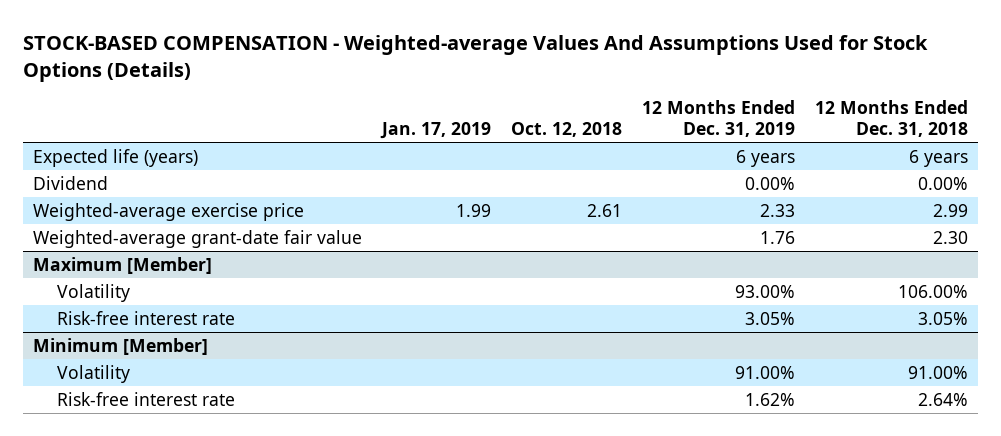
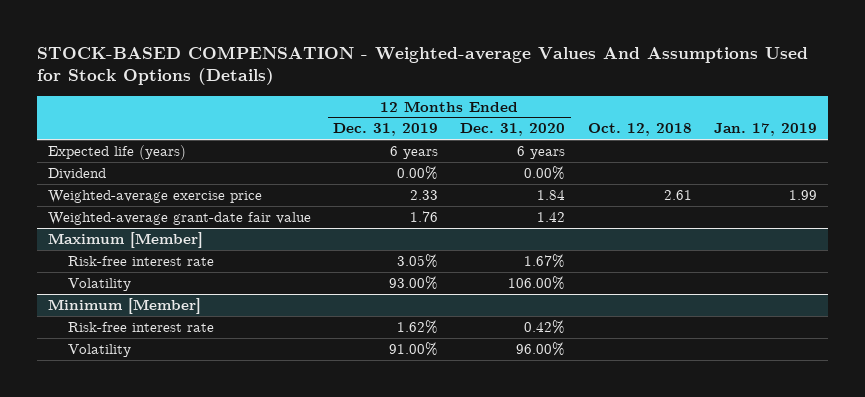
[815,99,969,137] 12 Months Ended Dec. 31, 2018 -> none
none -> [460,123,566,137] Dec. 31, 2020
[56,283,130,302] Volatility -> [67,277,131,291] Volatility
[56,364,130,383] Volatility -> [67,343,131,357] Volatility

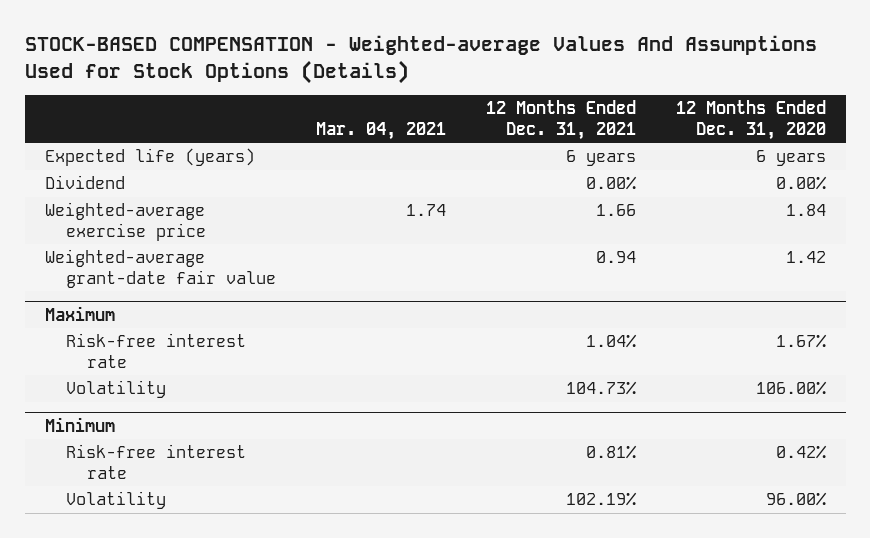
[333,123,439,137] Dec. 31, 2019 -> none
[587,123,692,137] Oct. 12, 2018 -> none
[713,123,817,137] Jan. 17, 2019 -> none
none -> [315,121,446,140] Mar. 04, 2021
none -> [485,100,636,140] 12 Months Ended Dec. 31, 2021
[47,231,203,248] Maximum [Member] -> [44,305,115,321] Maximum
[47,297,201,314] Minimum [Member] -> [44,416,115,432] Minimum

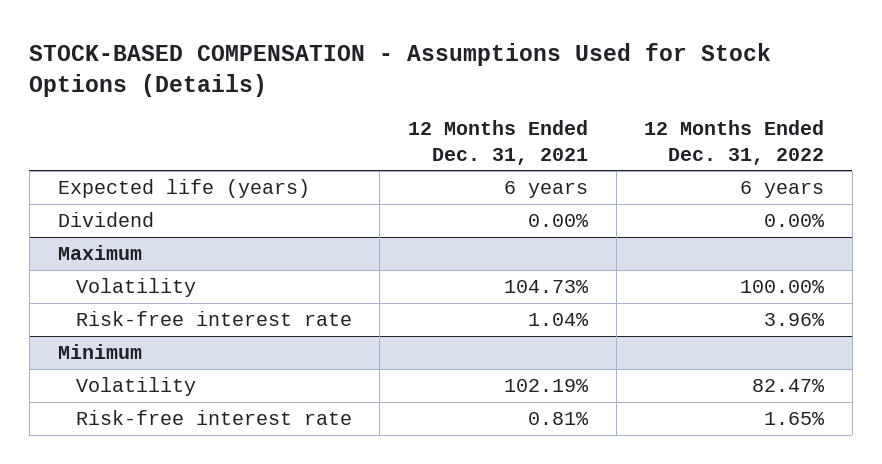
[24,35,817,84] STOCK-BASED COMPENSATION - Weighted-average Values And Assumptions Used for Stock Options (Details) -> [29,42,772,98] STOCK-BASED COMPENSATION - Assumptions Used for Stock Options (Details)
[315,121,446,140] Mar. 04, 2021 -> none
[675,100,826,140] 12 Months Ended Dec. 31, 2020 -> none
none -> [644,120,825,165] 12 Months Ended Dec. 31, 2022
[44,202,207,242] Weighted-average exercise price -> none
[44,249,277,289] Weighted-average grant-date fair value -> none
[66,333,247,369] Risk-free interest rate -> [75,311,352,327] Risk-free interest rate
[66,444,247,480] Risk-free interest rate -> [75,410,352,426] Risk-free interest rate

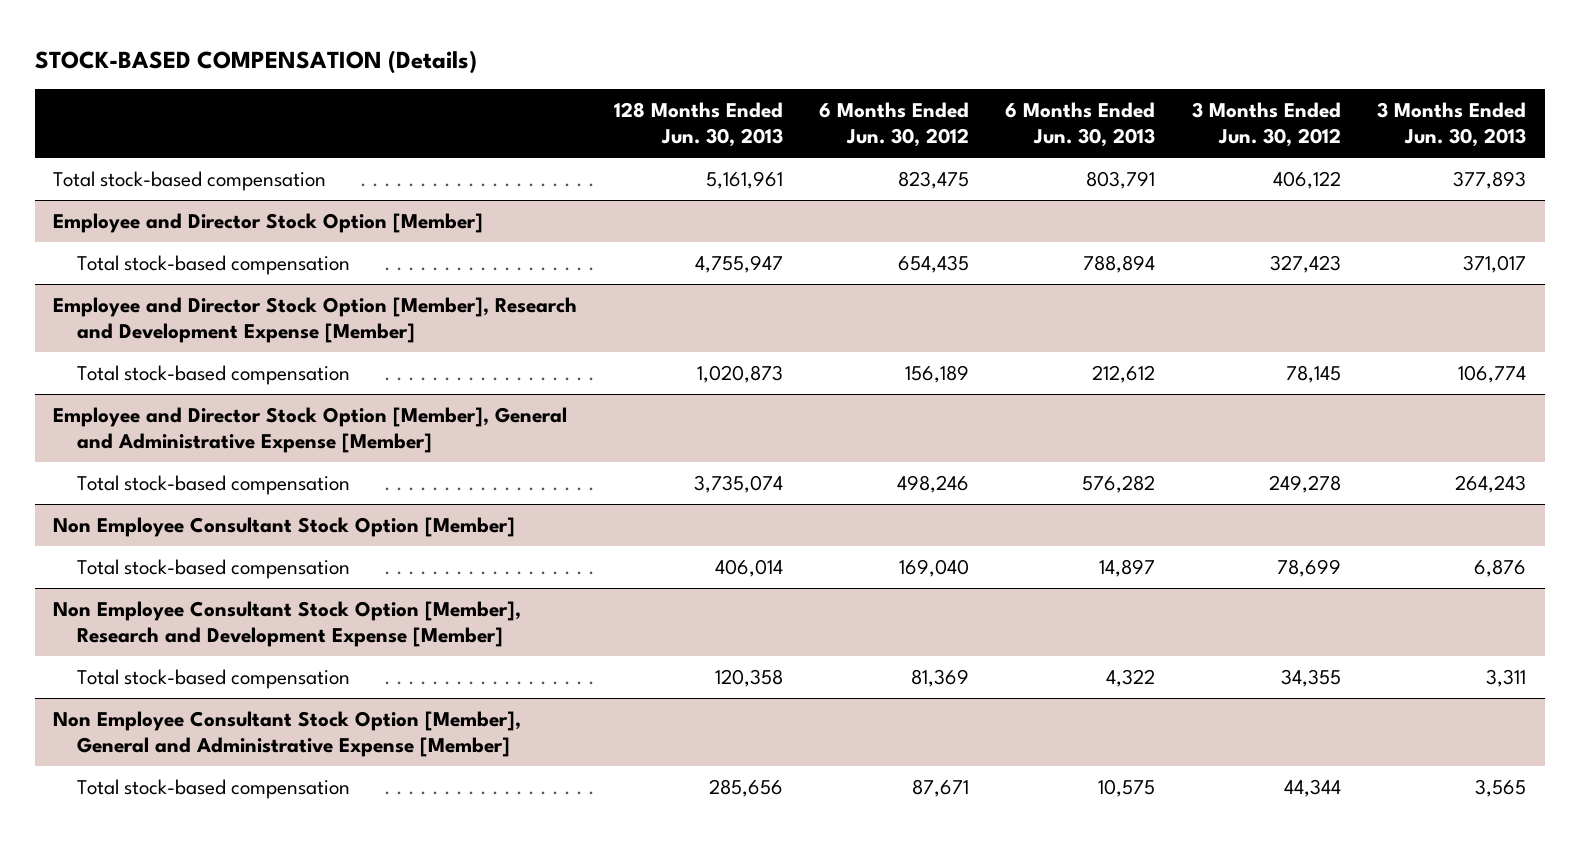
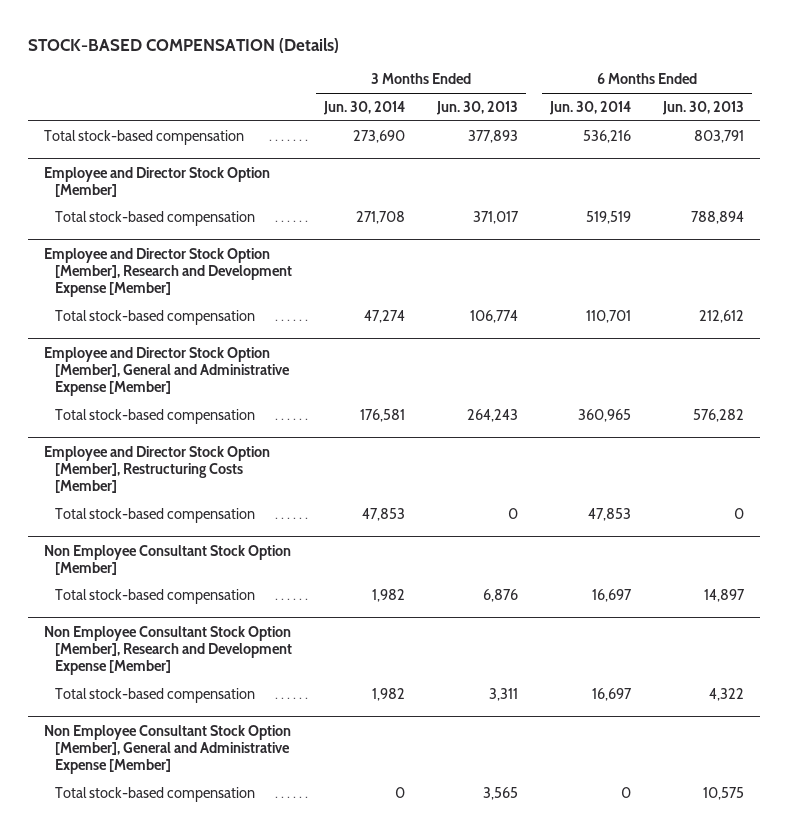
[613,102,783,148] 128 Months Ended Jun. 30, 2013 -> none
[819,102,970,148] 6 Months Ended Jun. 30, 2012 -> none
[1191,102,1341,148] 3 Months Ended Jun. 30, 2012 -> none
none -> [322,101,405,116] Jun. 30, 2014
none -> [548,101,631,116] Jun. 30, 2014
none -> [43,445,270,493] Employee and Director Stock Option [Member], Restructuring Costs [Member]
none -> [54,508,255,524] Total stock-based compensation

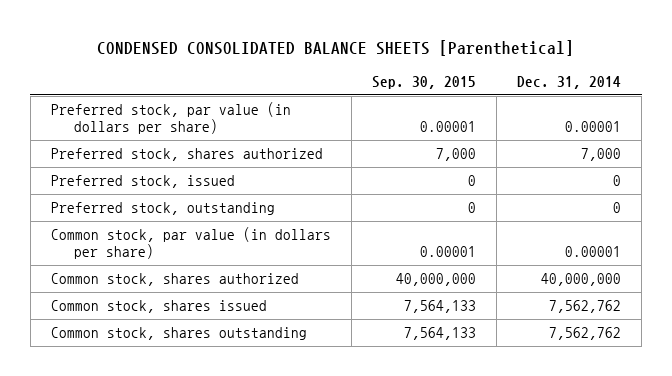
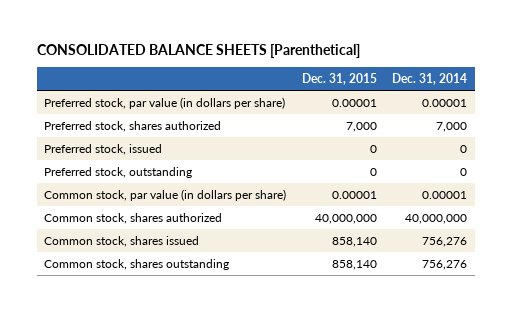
[97,40,575,57] CONDENSED CONSOLIDATED BALANCE SHEETS [Parenthetical] -> [36,44,360,59] CONSOLIDATED BALANCE SHEETS [Parenthetical]
[372,75,477,89] Sep. 30, 2015 -> none
none -> [301,72,377,85] Dec. 31, 2015
[549,300,622,314] 7,562,762 -> [422,236,468,247] 756,276
[549,327,622,341] 7,562,762 -> [422,259,468,270] 756,276

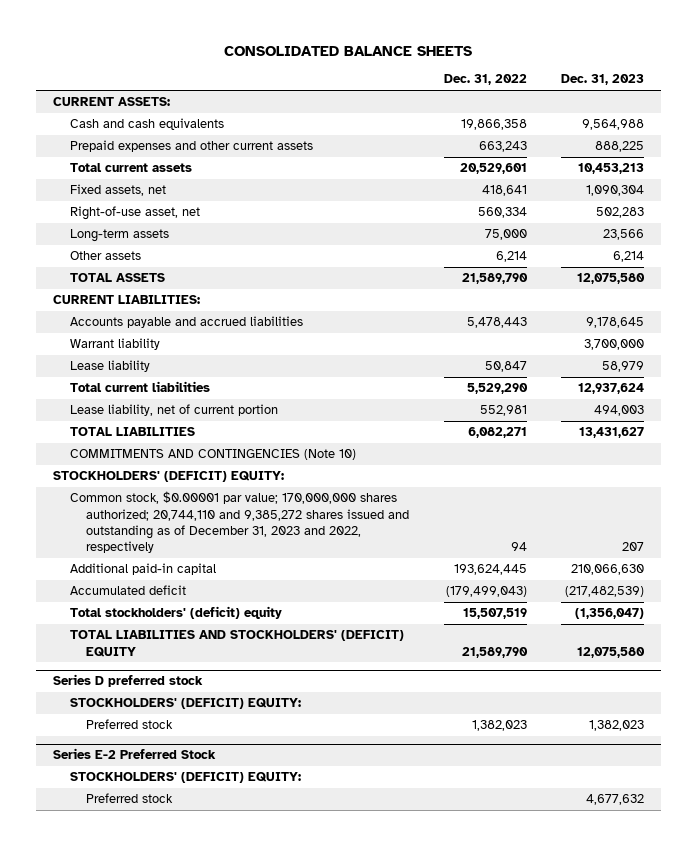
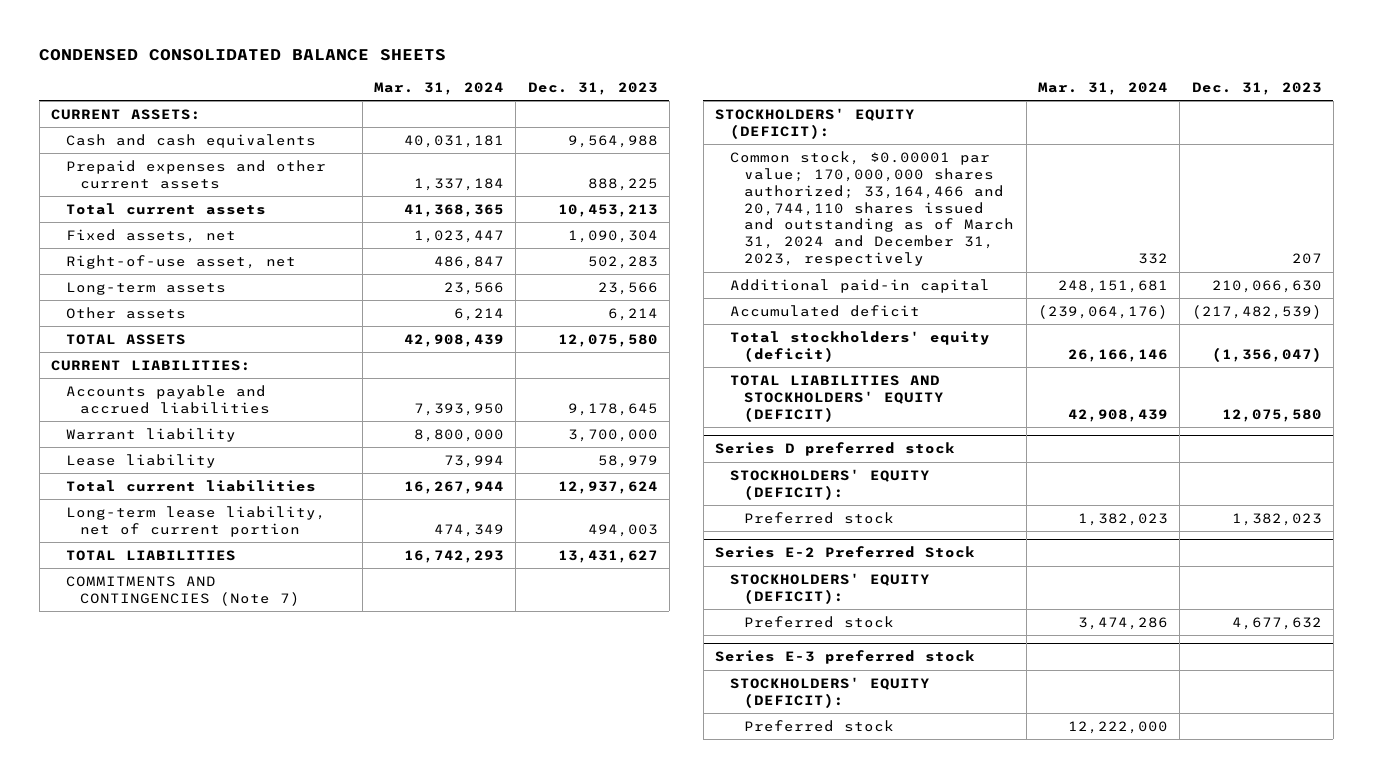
[224,45,473,56] CONSOLIDATED BALANCE SHEETS -> [39,49,447,62] CONDENSED CONSOLIDATED BALANCE SHEETS
[443,74,527,86] Dec. 31, 2022 -> none
none -> [374,81,505,95] Mar. 31, 2024
[69,404,278,417] Lease liability, net of current portion -> [65,505,326,537] Long-term lease liability, net of current portion
[69,449,356,461] COMMITMENTS AND CONTINGENCIES (Note 10) -> [65,575,301,606] COMMITMENTS AND CONTINGENCIES (Note 7)
[52,471,284,483] STOCKHOLDERS' (DEFICIT) EQUITY: -> [714,107,915,139] STOCKHOLDERS' EQUITY (DEFICIT):
[69,491,410,554] Common stock, $0.00001 par value; 170,000,000 shares authorized; 20,744,110 and 9,385,272 shares issued and outstanding as of December 31, 2023 and 2022, respectively -> [729,150,1015,267] Common stock, $0.00001 par value; 170,000,000 shares authorized; 33,164,466 and 20,744,110 shares issued and outstanding as of March 31, 2024 and December 31, 2023, respectively
[69,606,282,620] Total stockholders' (deficit) equity -> [729,330,990,362] Total stockholders' equity (deficit)
[69,630,404,657] TOTAL LIABILITIES AND STOCKHOLDERS' (DEFICIT) EQUITY -> [729,374,945,422] TOTAL LIABILITIES AND STOCKHOLDERS' EQUITY (DEFICIT)
[69,698,301,710] STOCKHOLDERS' (DEFICIT) EQUITY: -> [729,468,930,500] STOCKHOLDERS' EQUITY (DEFICIT):
[69,772,301,784] STOCKHOLDERS' (DEFICIT) EQUITY: -> [729,572,930,604] STOCKHOLDERS' EQUITY (DEFICIT):
none -> [714,650,975,665] Series E-3 preferred stock
none -> [729,676,930,708] STOCKHOLDERS' EQUITY (DEFICIT):
none -> [744,719,895,732] Preferred stock

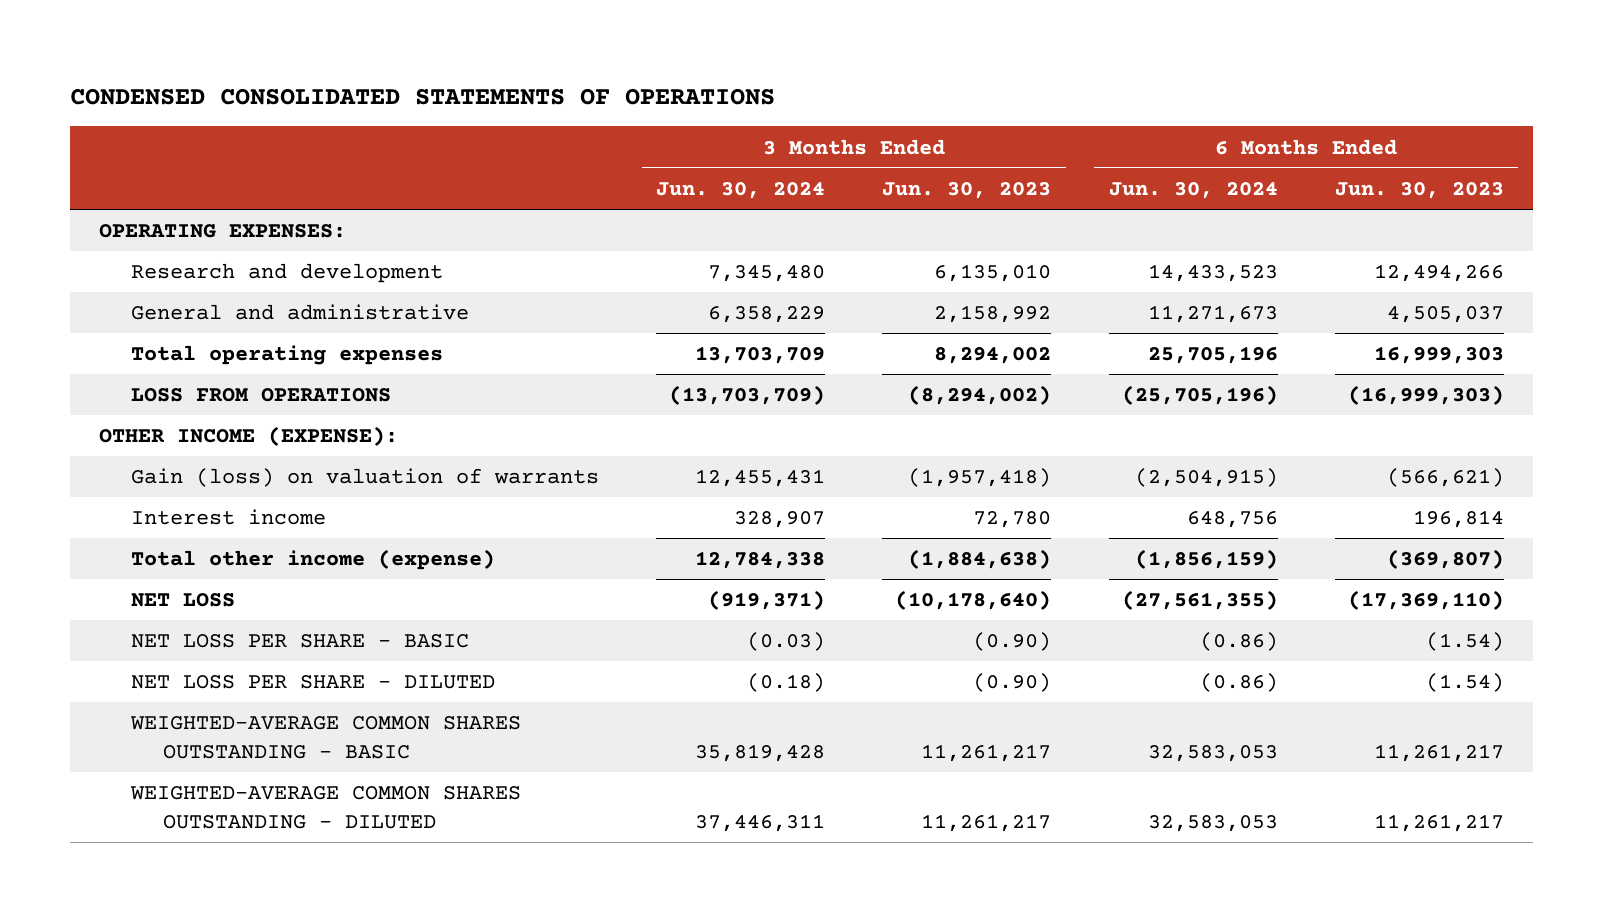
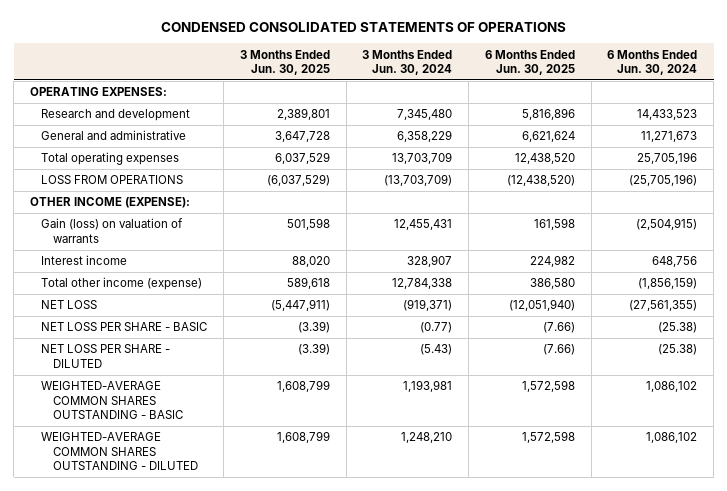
[882,181,1052,199] Jun. 30, 2023 -> none
[1335,181,1505,199] Jun. 30, 2023 -> none
none -> [239,49,330,75] 3 Months Ended Jun. 30, 2025
none -> [484,49,575,75] 6 Months Ended Jun. 30, 2025
[747,632,826,652] (0.03) -> [420,322,453,334] (0.77)
[1199,632,1278,652] (0.86) -> [658,322,698,334] (25.38)
[747,673,826,693] (0.18) -> [420,344,453,356] (5.43)
[1199,673,1278,693] (0.86) -> [658,344,698,356] (25.38)
[695,743,826,762] 35,819,428 -> [403,380,453,393] 1,193,981
[1147,744,1278,762] 32,583,053 -> [646,381,698,393] 1,086,102
[695,813,826,832] 37,446,311 -> [401,432,453,444] 1,248,210
[1147,814,1278,832] 32,583,053 -> [646,432,698,444] 1,086,102

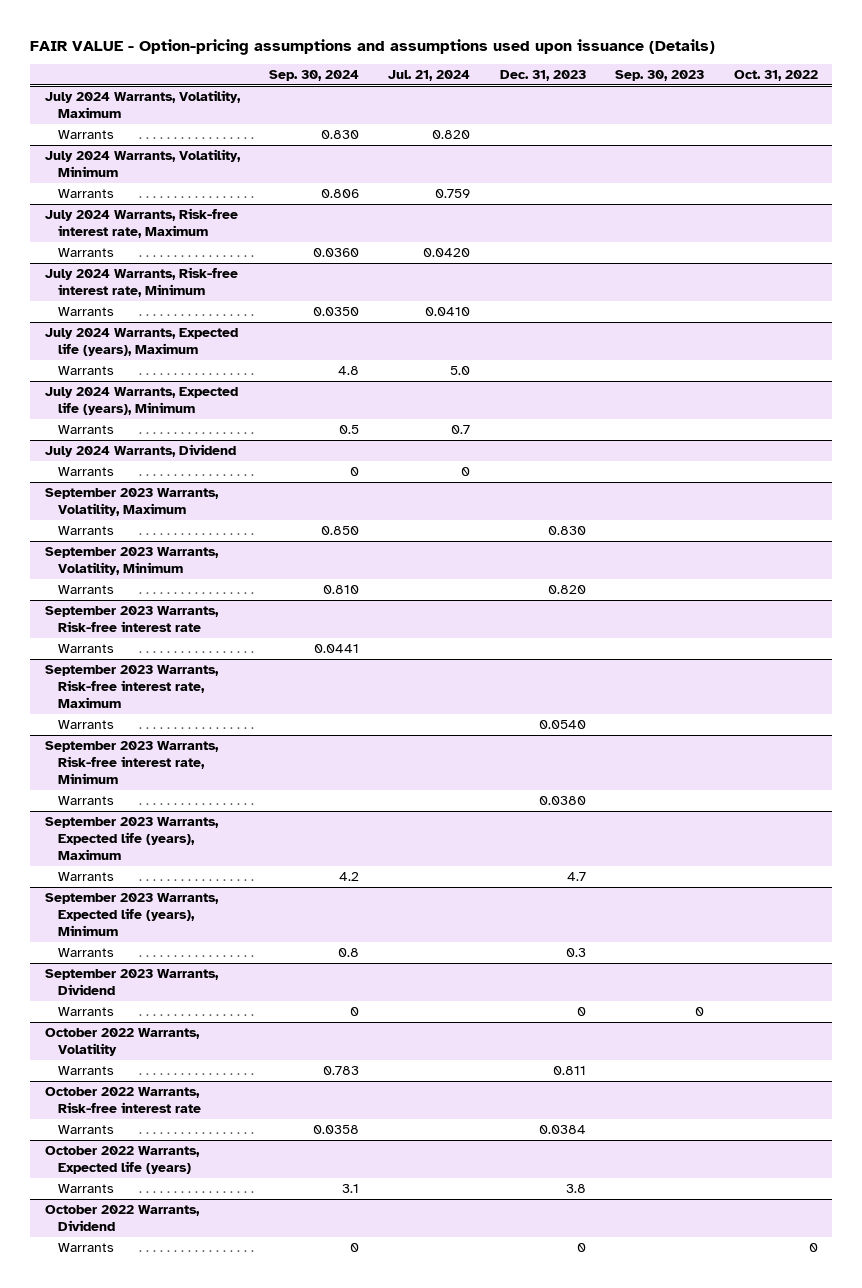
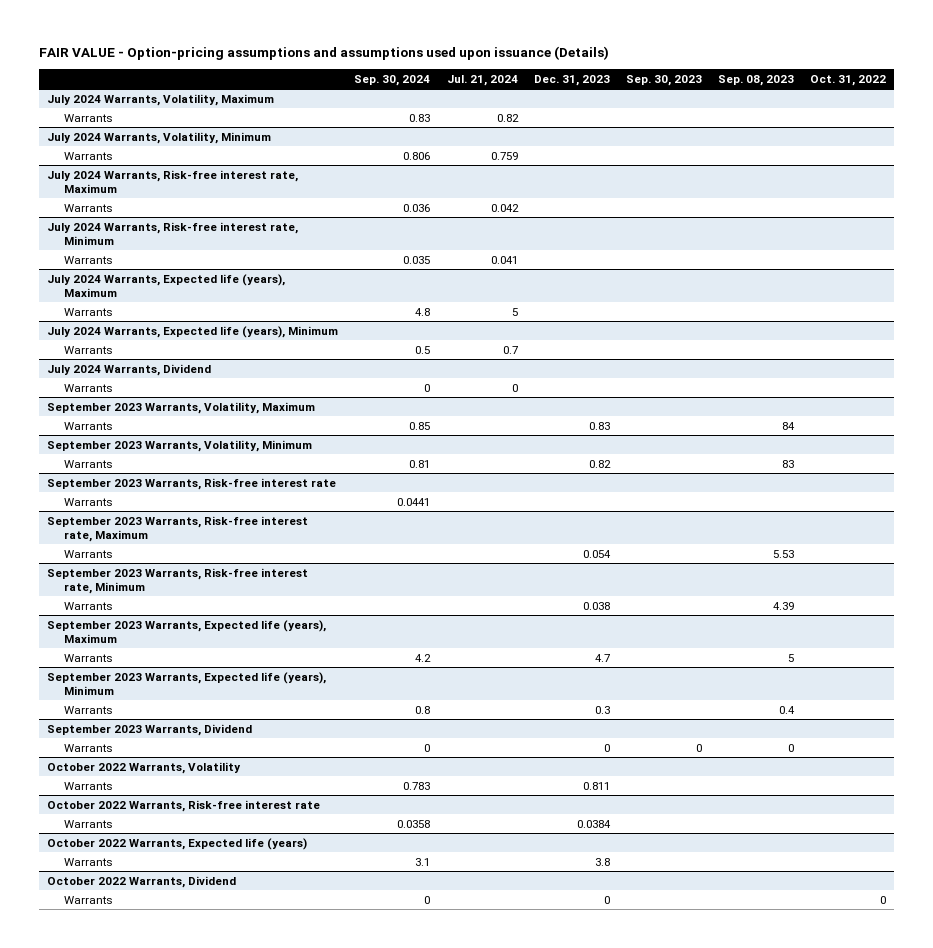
none -> [717,74,794,86] Sep. 08, 2023
[320,129,359,139] 0.830 -> [409,113,431,122] 0.83
[432,129,471,139] 0.820 -> [496,113,519,122] 0.82
[312,247,359,257] 0.0360 -> [403,203,431,212] 0.036
[423,247,471,257] 0.0420 -> [490,203,519,212] 0.042
[312,306,359,316] 0.0350 -> [403,255,431,264] 0.035
[425,306,471,316] 0.0410 -> [490,255,518,264] 0.041
[450,365,471,375] 5.0 -> [511,307,518,316] 5
[320,525,359,535] 0.850 -> [409,421,431,430] 0.85
[547,525,586,535] 0.830 -> [588,421,610,430] 0.83
[322,584,359,594] 0.810 -> [409,459,431,468] 0.81
[547,584,586,594] 0.820 -> [588,459,611,468] 0.82
[538,719,586,729] 0.0540 -> [582,549,611,558] 0.054
[538,795,586,805] 0.0380 -> [582,601,610,610] 0.038

